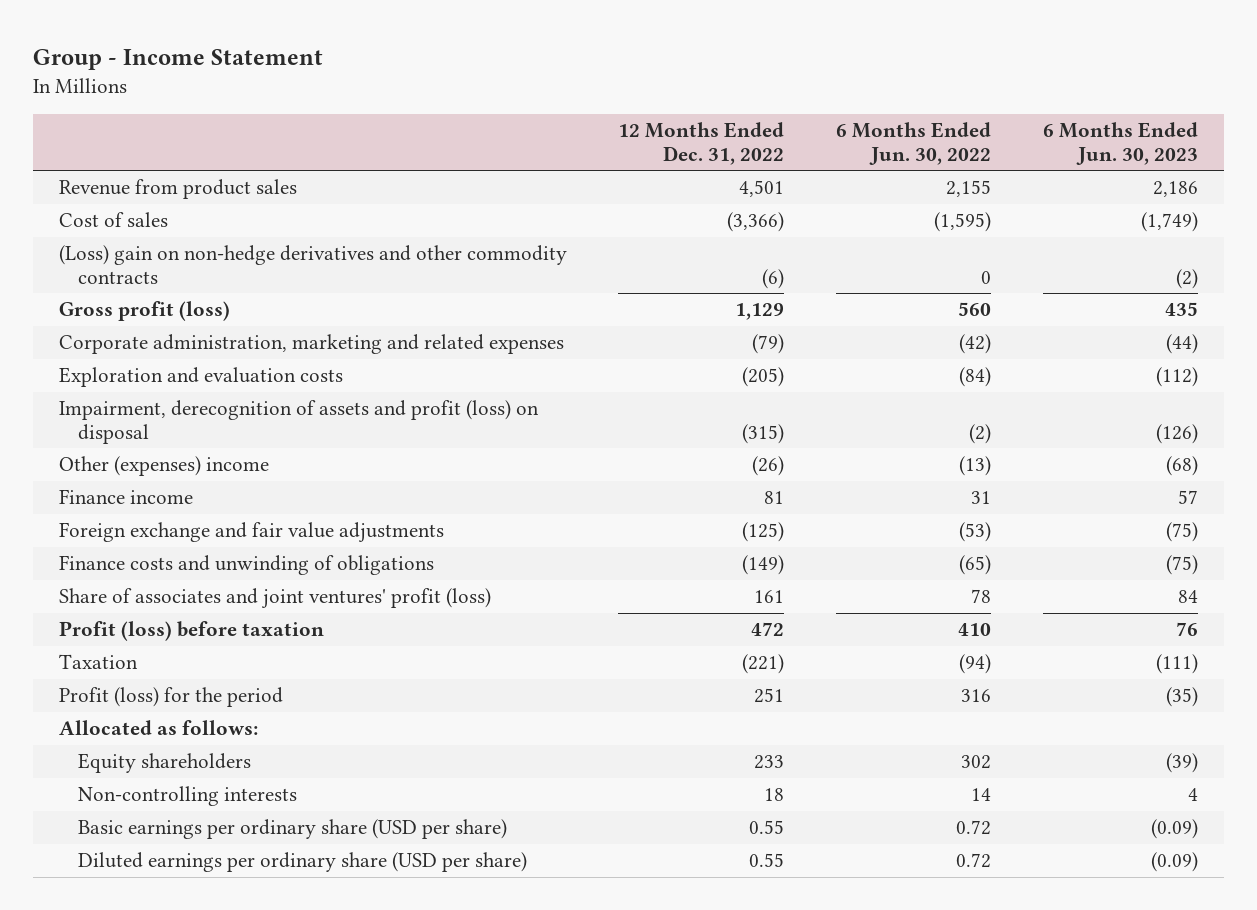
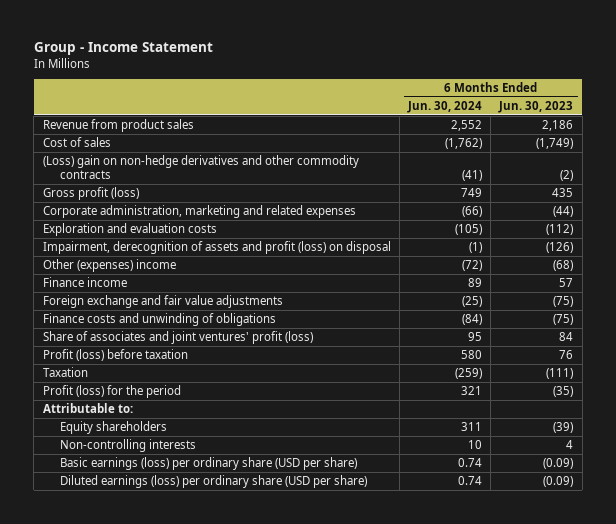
[618,121,785,165] 12 Months Ended Dec. 31, 2022 -> none
[836,121,992,165] 6 Months Ended Jun. 30, 2022 -> none
none -> [406,100,482,113] Jun. 30, 2024
[58,720,258,736] Allocated as follows: -> [42,402,133,413] Attributable to:
[77,819,507,840] Basic earnings per ordinary share (USD per share) -> [59,456,357,470] Basic earnings (loss) per ordinary share (USD per share)
[77,852,527,873] Diluted earnings per ordinary share (USD per share) -> [59,474,367,488] Diluted earnings (loss) per ordinary share (USD per share)

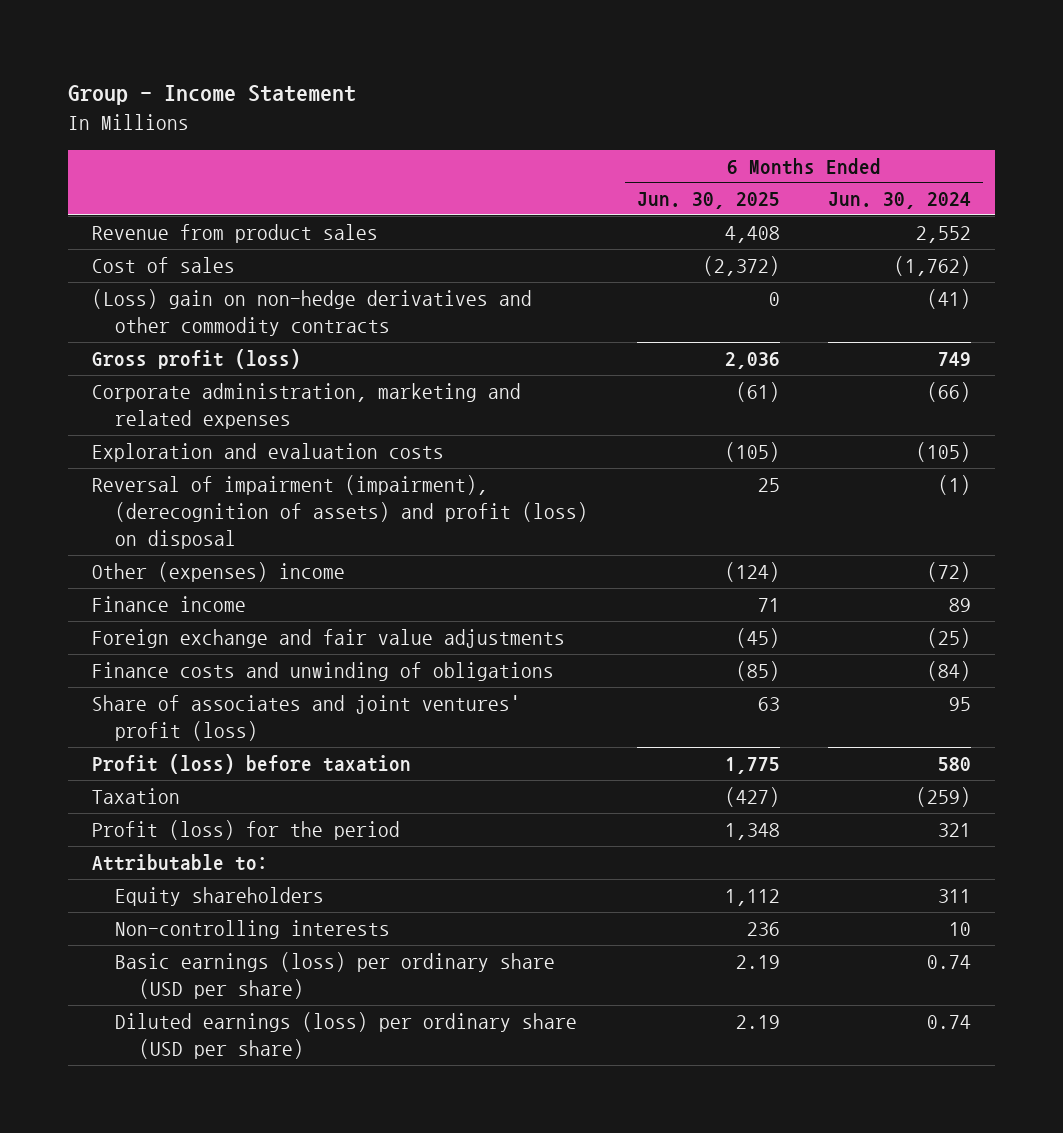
[498,100,574,113] Jun. 30, 2023 -> none
none -> [636,192,780,210] Jun. 30, 2025
[42,240,391,254] Impairment, derecognition of assets and profit (loss) on disposal -> [91,474,589,550] Reversal of impairment (impairment), (derecognition of assets) and profit (loss) on disposal

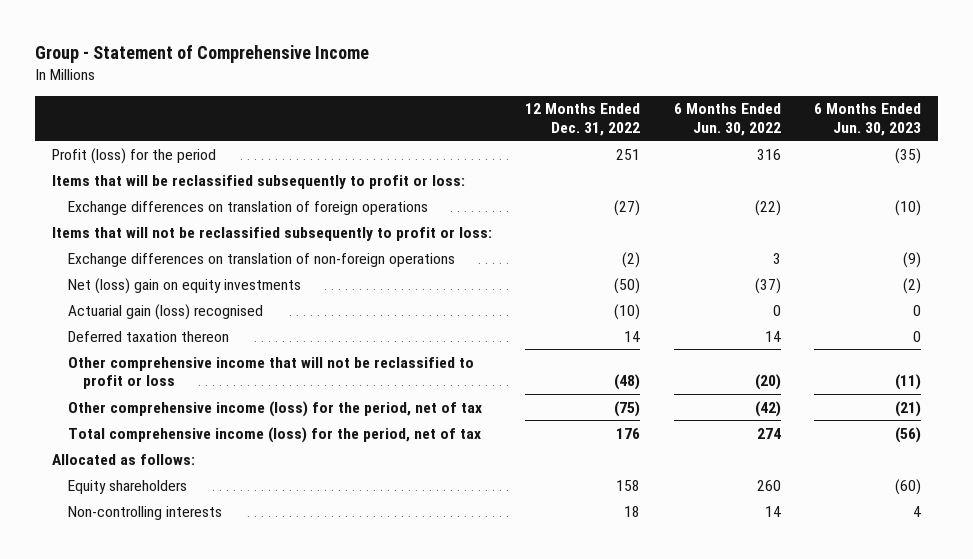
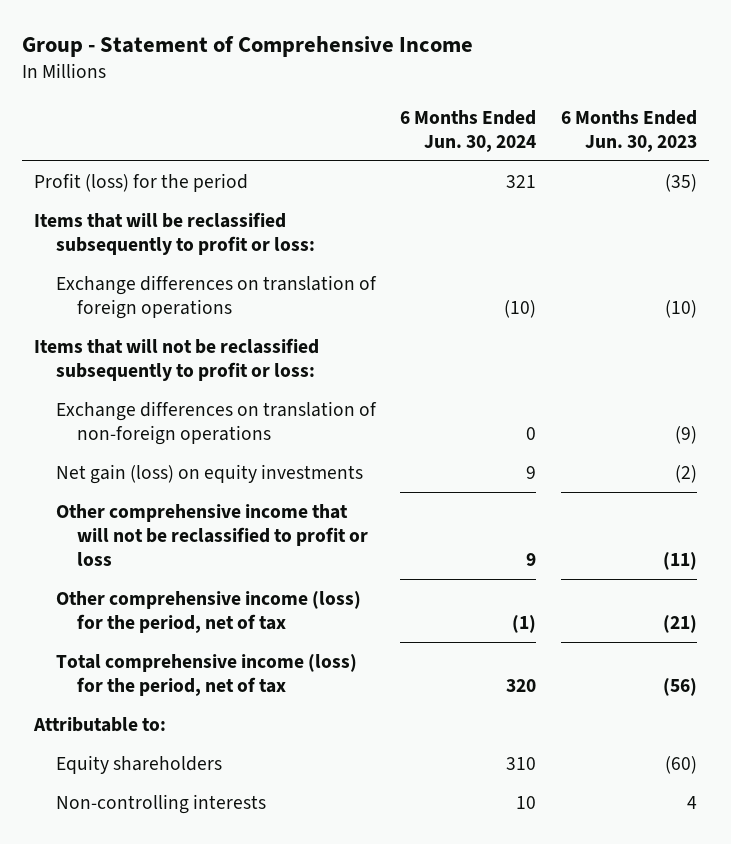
[525,103,641,136] 12 Months Ended Dec. 31, 2022 -> none
[673,103,781,136] 6 Months Ended Jun. 30, 2022 -> none
none -> [400,109,537,152] 6 Months Ended Jun. 30, 2024
[67,303,263,320] Actuarial gain (loss) recognised -> none
[67,330,229,342] Deferred taxation thereon -> none
[67,277,301,294] Net (loss) gain on equity investments -> [55,463,363,484] Net gain (loss) on equity investments
[51,453,195,465] Allocated as follows: -> [33,716,167,732] Attributable to:

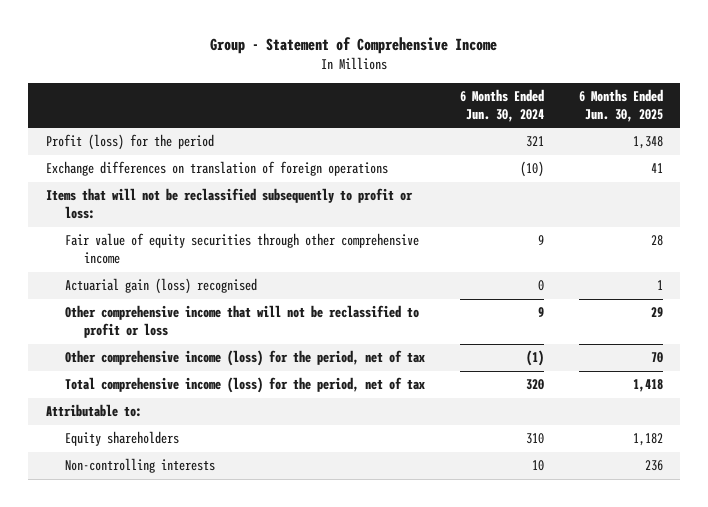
[560,109,697,152] 6 Months Ended Jun. 30, 2023 -> none
none -> [578,88,663,122] 6 Months Ended Jun. 30, 2025
[34,211,315,255] Items that will be reclassified subsequently to profit or loss: -> none
[55,400,377,445] Exchange differences on translation of non-foreign operations -> none
[55,463,363,484] Net gain (loss) on equity investments -> none
none -> [64,233,419,265] Fair value of equity securities through other comprehensive income
none -> [64,278,257,295] Actuarial gain (loss) recognised

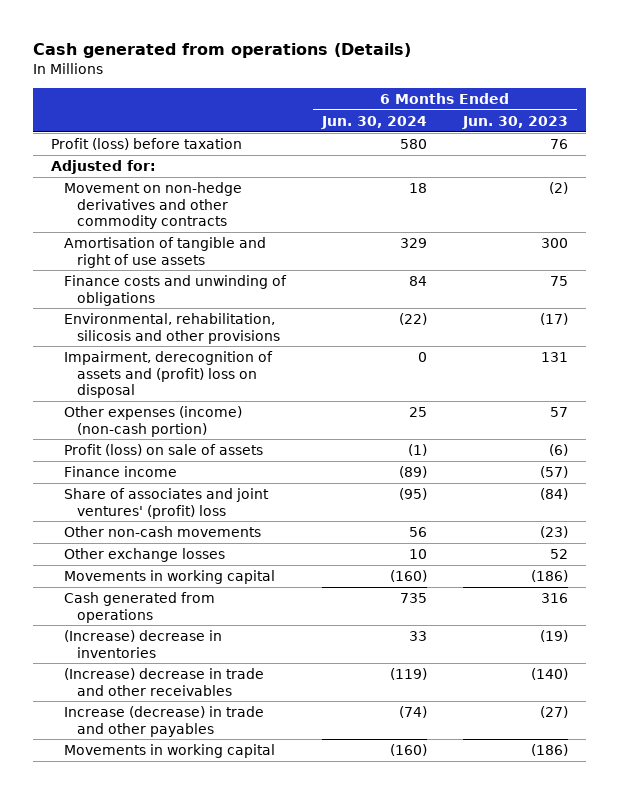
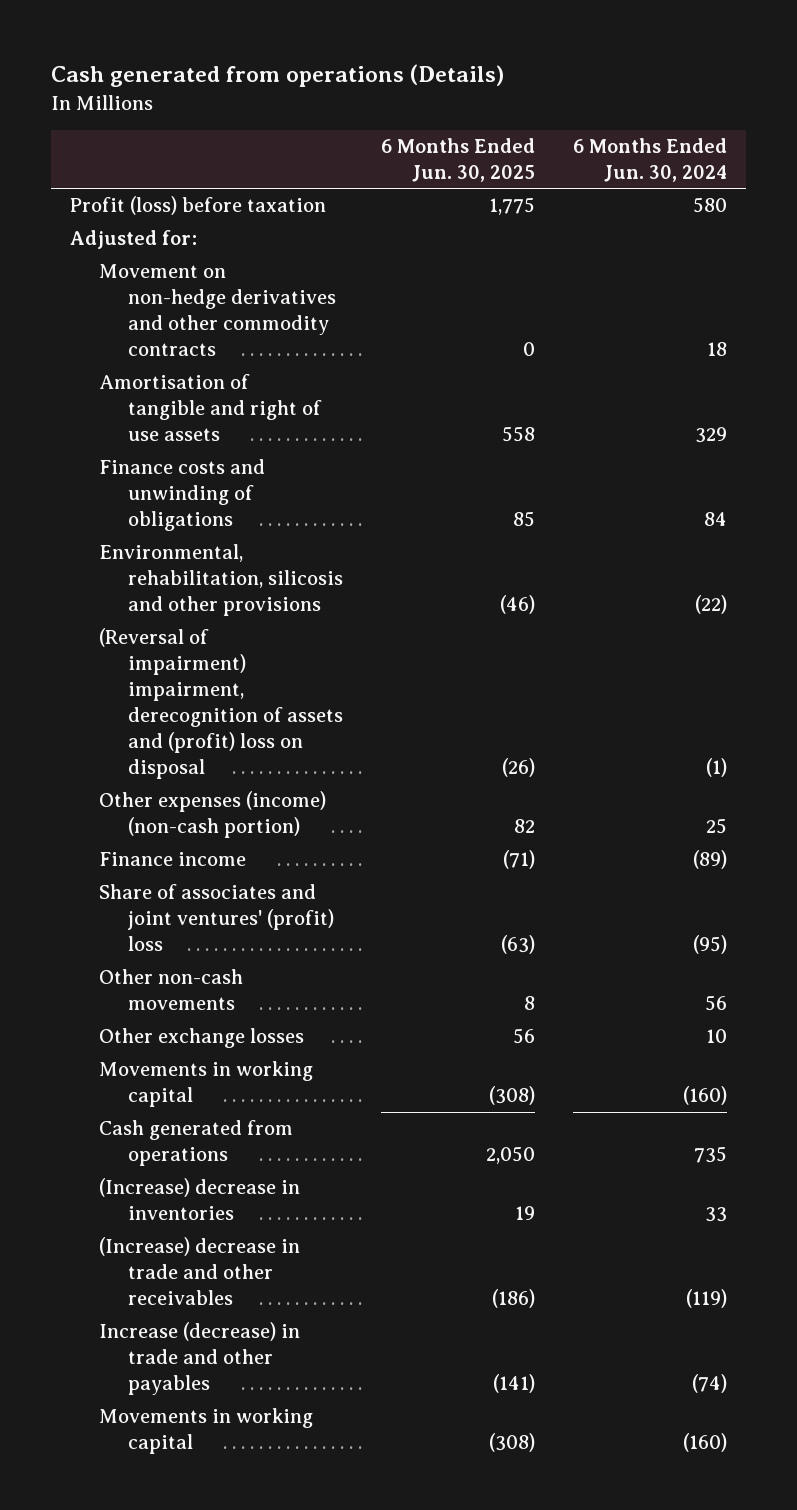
[462,115,569,129] Jun. 30, 2023 -> none
none -> [380,138,535,183] 6 Months Ended Jun. 30, 2025
[64,351,274,399] Impairment, derecognition of assets and (profit) loss on disposal -> [99,628,344,780] (Reversal of impairment) impairment, derecognition of assets and (profit) loss on disposal
[418,352,428,363] 0 -> [705,758,727,778] (1)
[64,444,264,457] Profit (loss) on sale of assets -> none

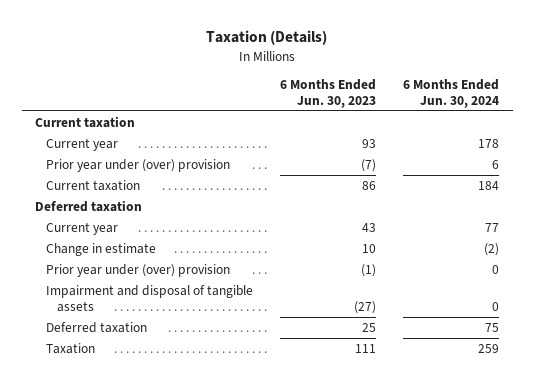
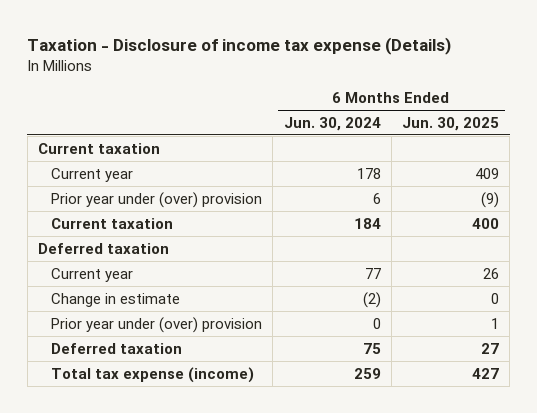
[206,30,328,46] Taxation (Details) -> [27,36,452,55] Taxation - Disclosure of income tax expense (Details)
[280,78,377,108] 6 Months Ended Jun. 30, 2023 -> none
none -> [402,116,500,131] Jun. 30, 2025
[46,285,254,312] Impairment and disposal of tangible assets -> none
[46,343,96,355] Taxation -> [51,366,255,383] Total tax expense (income)

